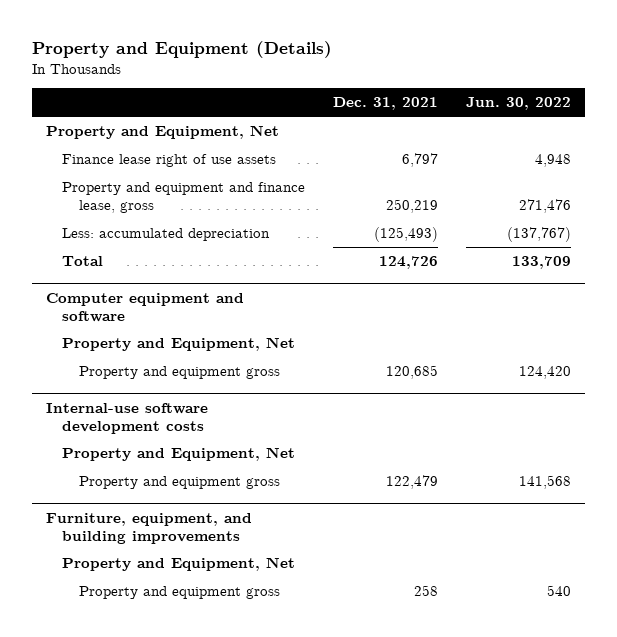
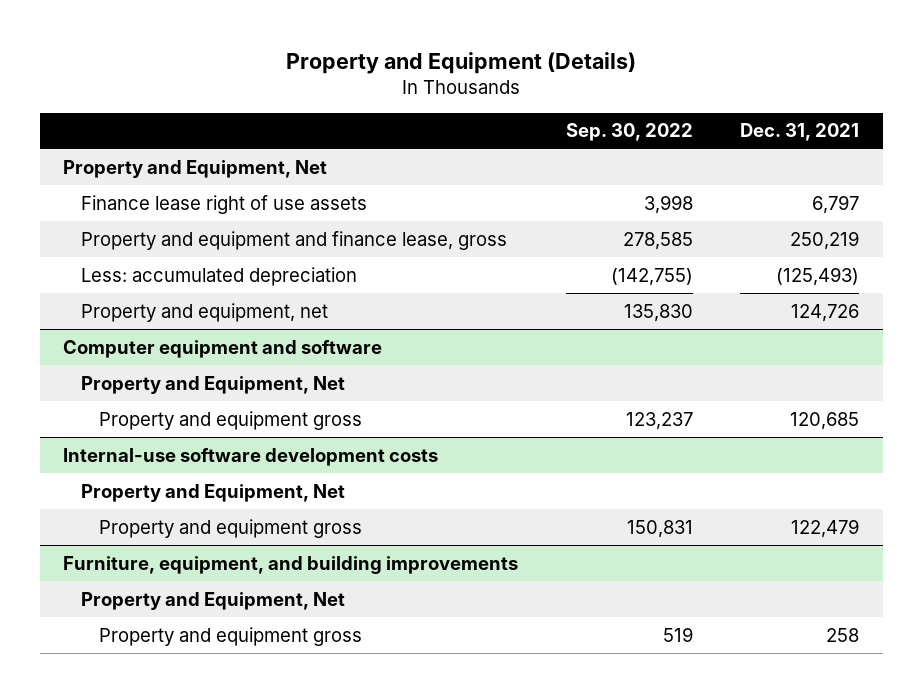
[466,97,572,111] Jun. 30, 2022 -> none
none -> [565,123,693,142] Sep. 30, 2022
[62,255,104,266] Total -> [80,302,328,322] Property and equipment, net

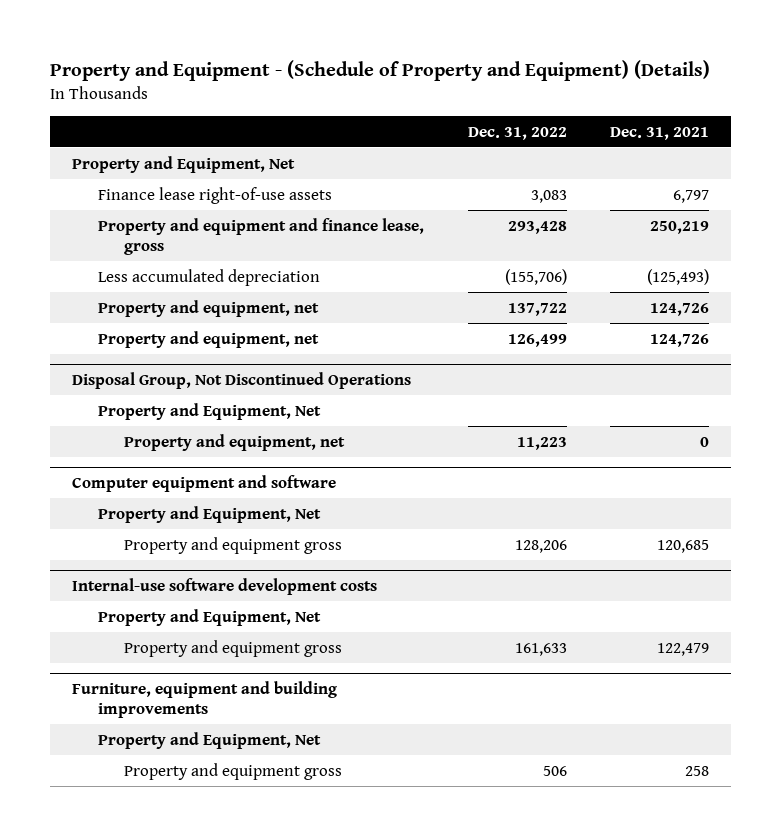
[286,51,637,74] Property and Equipment (Details) -> [50,60,711,82] Property and Equipment - (Schedule of Property and Equipment) (Details)
[565,123,693,142] Sep. 30, 2022 -> none
none -> [467,126,567,140] Dec. 31, 2022
[80,194,367,214] Finance lease right of use assets -> [97,186,332,204] Finance lease right-of-use assets
[80,266,357,286] Less: accumulated depreciation -> [97,268,320,286] Less accumulated depreciation
none -> [97,330,319,348] Property and equipment, net
none -> [71,371,411,389] Disposal Group, Not Discontinued Operations
none -> [97,402,321,420] Property and Equipment, Net
none -> [124,433,346,451] Property and equipment, net
[63,555,519,574] Furniture, equipment, and building improvements -> [71,680,337,718] Furniture, equipment and building improvements

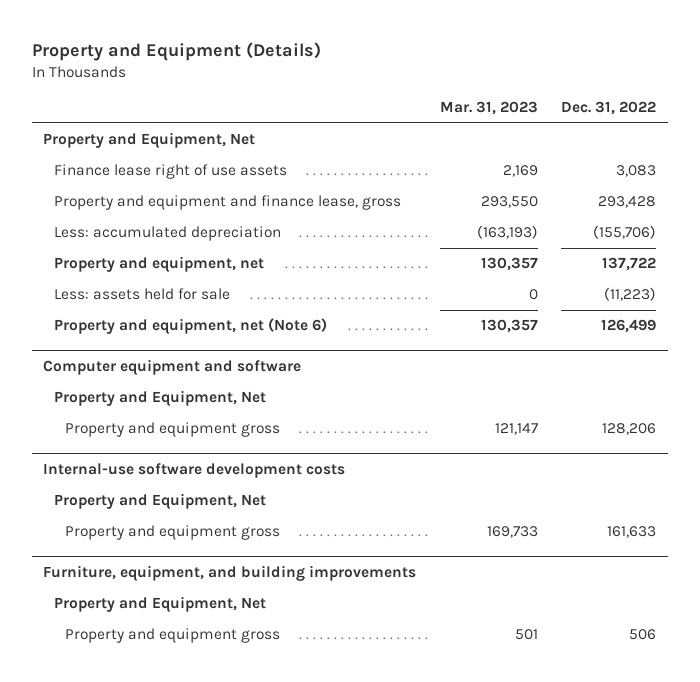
[50,60,711,82] Property and Equipment - (Schedule of Property and Equipment) (Details) -> [31,41,321,61] Property and Equipment (Details)
[610,126,710,140] Dec. 31, 2021 -> none
none -> [439,101,538,116] Mar. 31, 2023
[97,186,332,204] Finance lease right-of-use assets -> [54,164,288,180] Finance lease right of use assets
[97,268,320,286] Less accumulated depreciation -> [54,226,282,242] Less: accumulated depreciation
[71,371,411,389] Disposal Group, Not Discontinued Operations -> none
[97,402,321,420] Property and Equipment, Net -> none
[124,433,346,451] Property and equipment, net -> none
none -> [54,288,231,301] Less: assets held for sale
[97,330,319,348] Property and equipment, net -> [54,318,328,335] Property and equipment, net (Note 6)
[71,680,337,718] Furniture, equipment and building improvements -> [43,565,417,582] Furniture, equipment, and building improvements

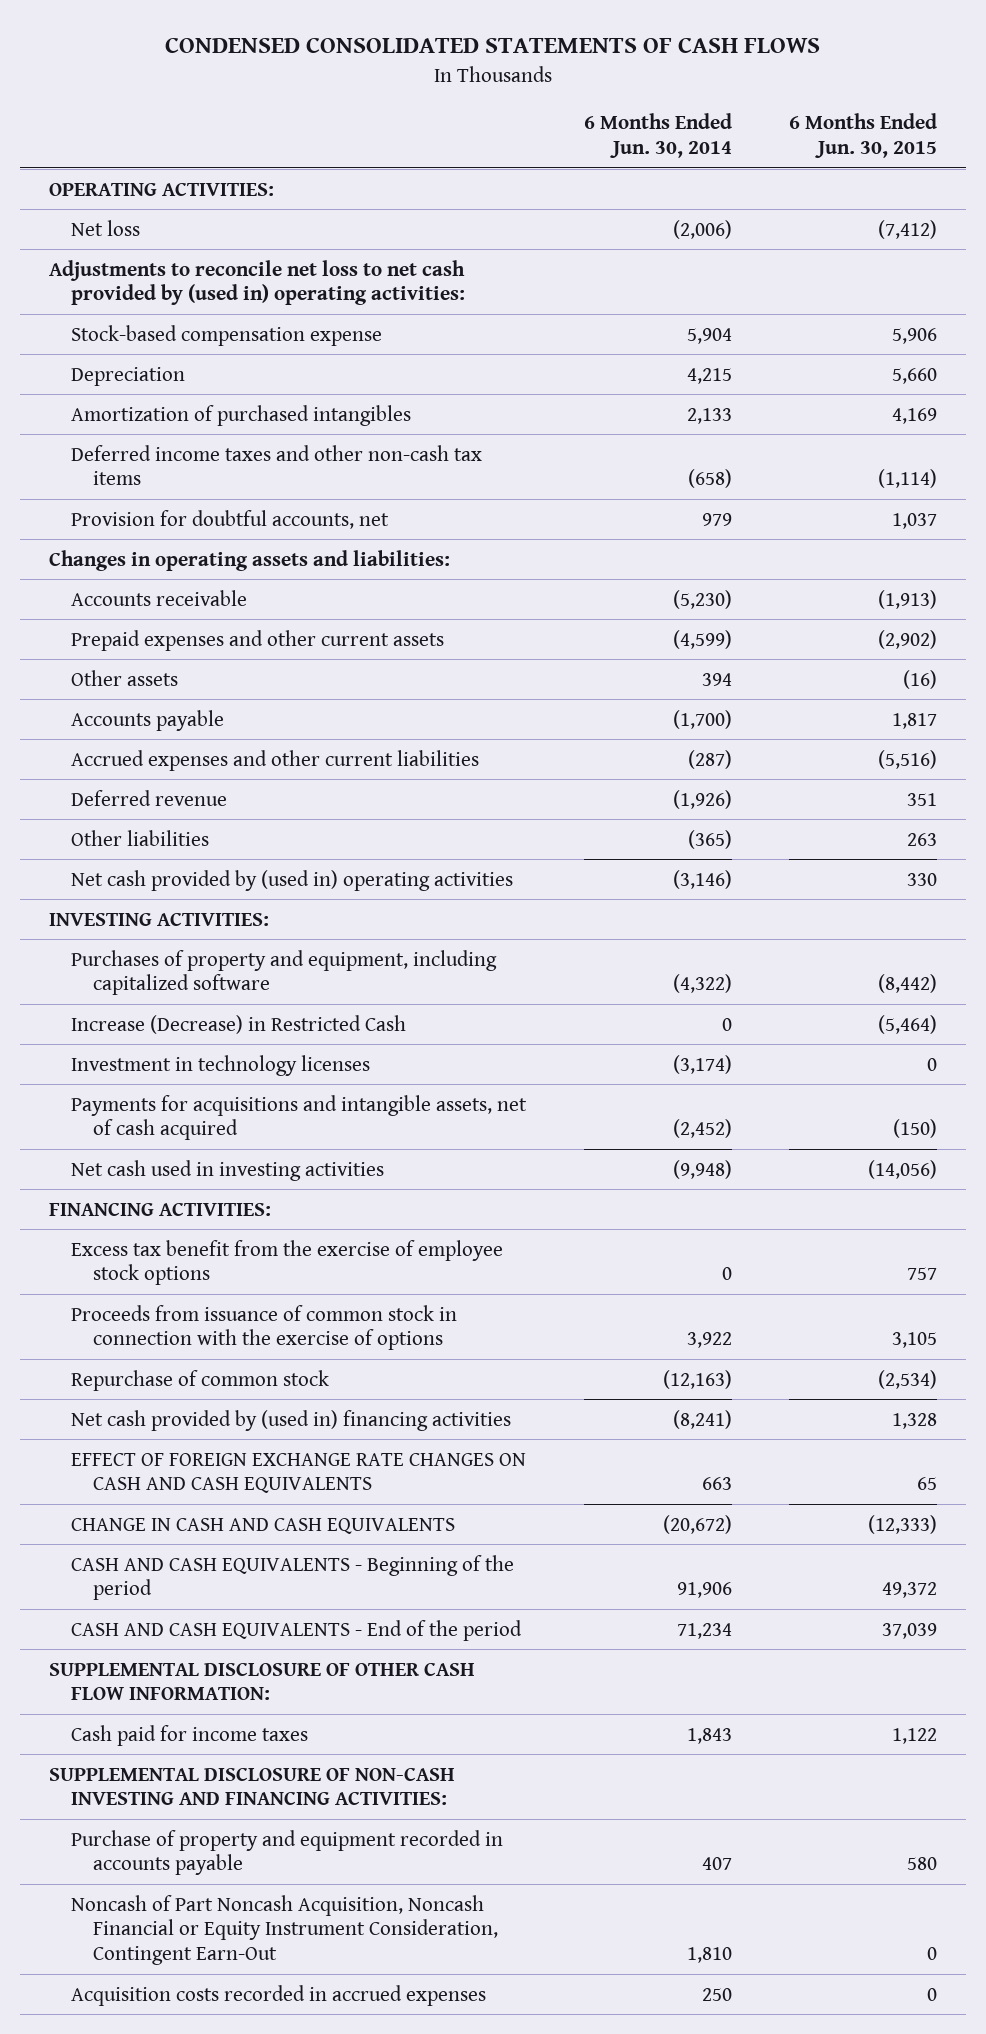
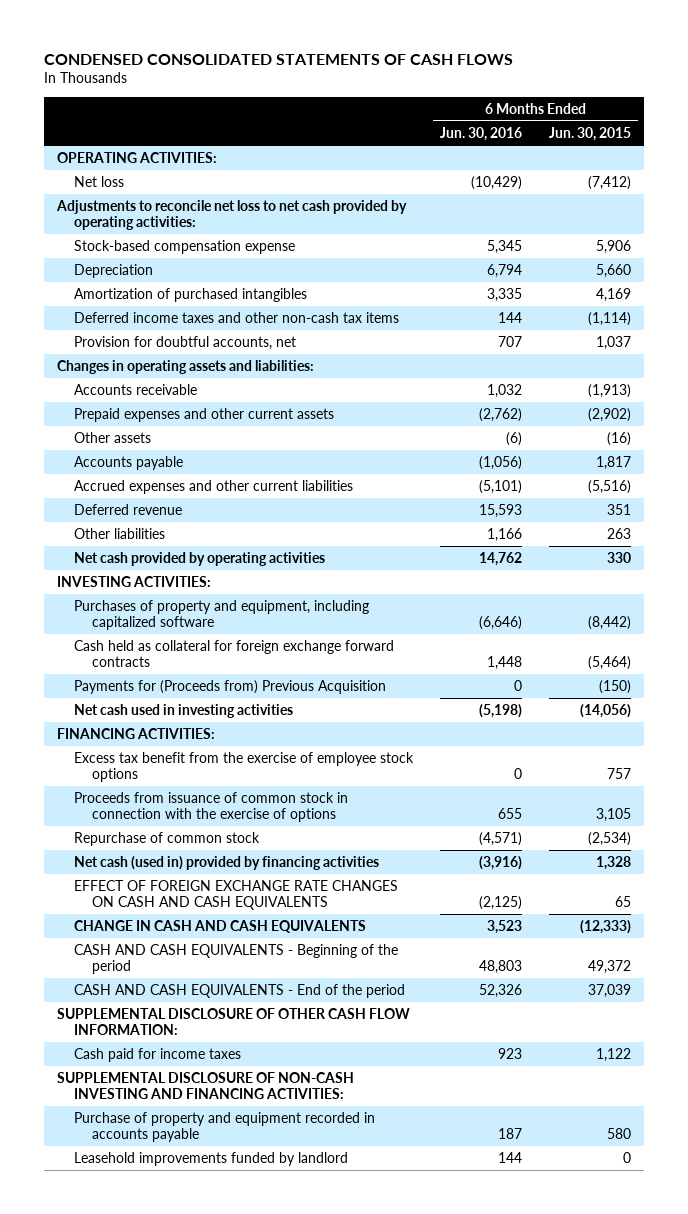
[583,113,732,159] 6 Months Ended Jun. 30, 2014 -> none
none -> [440,126,523,141] Jun. 30, 2016
[49,259,466,306] Adjustments to reconcile net loss to net cash provided by (used in) operating activities: -> [55,200,407,231] Adjustments to reconcile net loss to net cash provided by operating activities:
[71,869,514,891] Net cash provided by (used in) operating activities -> [74,552,326,567] Net cash provided by operating activities
[71,1054,371,1076] Investment in technology licenses -> none
[71,1094,528,1141] Payments for acquisitions and intangible assets, net of cash acquired -> none
[71,1014,407,1034] Increase (Decrease) in Restricted Cash -> [74,640,395,668] Cash held as collateral for foreign exchange forward contracts
none -> [74,680,387,695] Payments for (Proceeds from) Previous Acquisition
[71,1409,512,1431] Net cash provided by (used in) financing activities -> [74,856,380,871] Net cash (used in) provided by financing activities
[71,1894,498,1966] Noncash of Part Noncash Acquisition, Noncash Financial or Equity Instrument Consideration, Contingent Earn-Out -> none
[71,1984,487,2006] Acquisition costs recorded in accrued expenses -> [74,1152,349,1167] Leasehold improvements funded by landlord

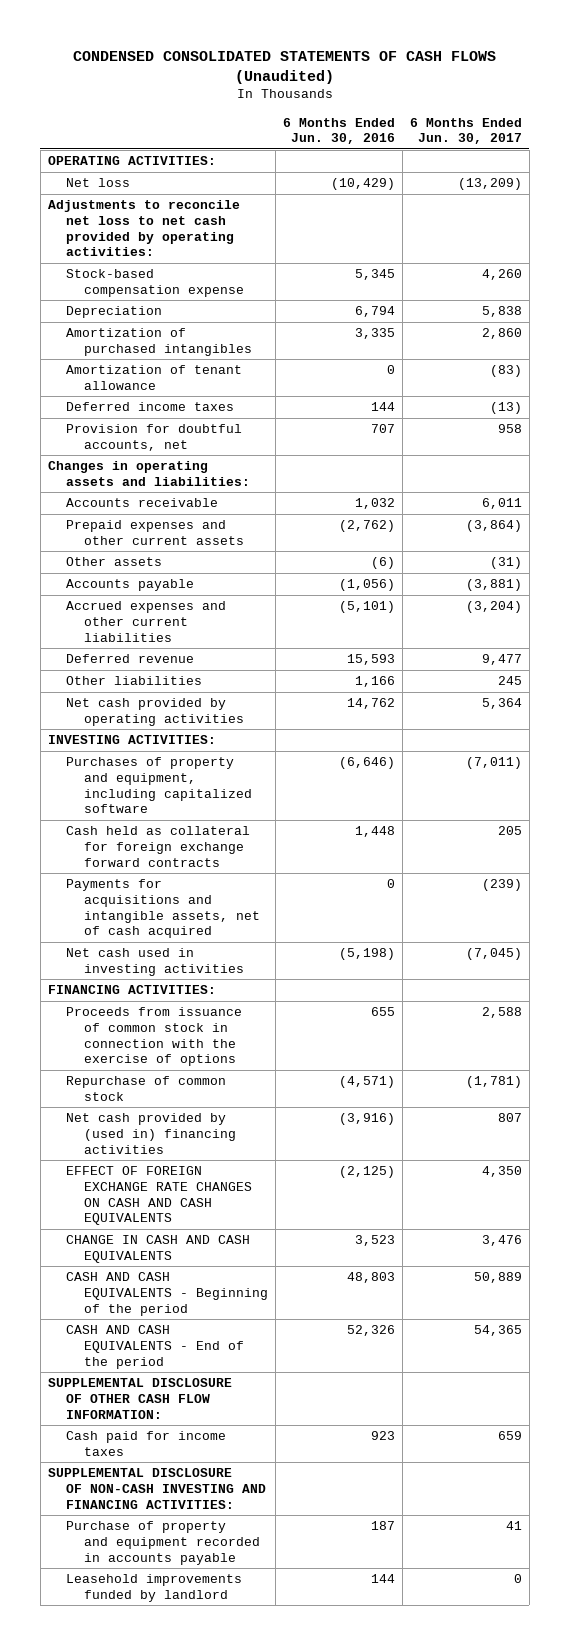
[43,53,513,65] CONDENSED CONSOLIDATED STATEMENTS OF CASH FLOWS -> [72,50,496,84] CONDENSED CONSOLIDATED STATEMENTS OF CASH FLOWS (Unaudited)
[548,126,631,141] Jun. 30, 2015 -> none
none -> [409,117,522,145] 6 Months Ended Jun. 30, 2017
none -> [66,365,243,390] Amortization of tenant allowance
[74,312,400,324] Deferred income taxes and other non-cash tax items -> [66,402,235,412] Deferred income taxes
[74,680,387,695] Payments for (Proceeds from) Previous Acquisition -> [66,879,261,939] Payments for acquisitions and intangible assets, net of cash acquired
[74,752,415,783] Excess tax benefit from the exercise of employee stock options -> none
[74,856,380,871] Net cash (used in) provided by financing activities -> [66,1113,237,1154] Net cash provided by (used in) financing activities

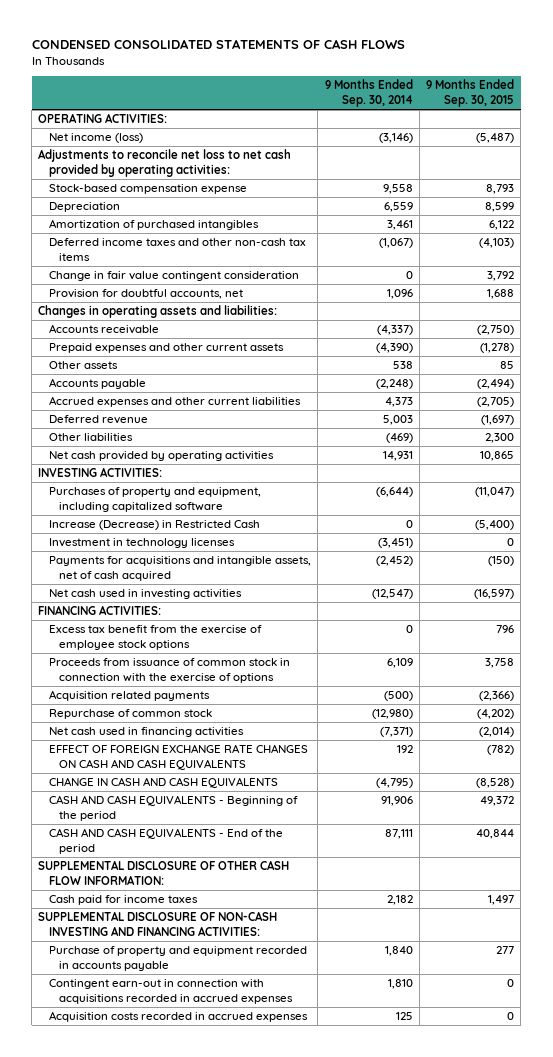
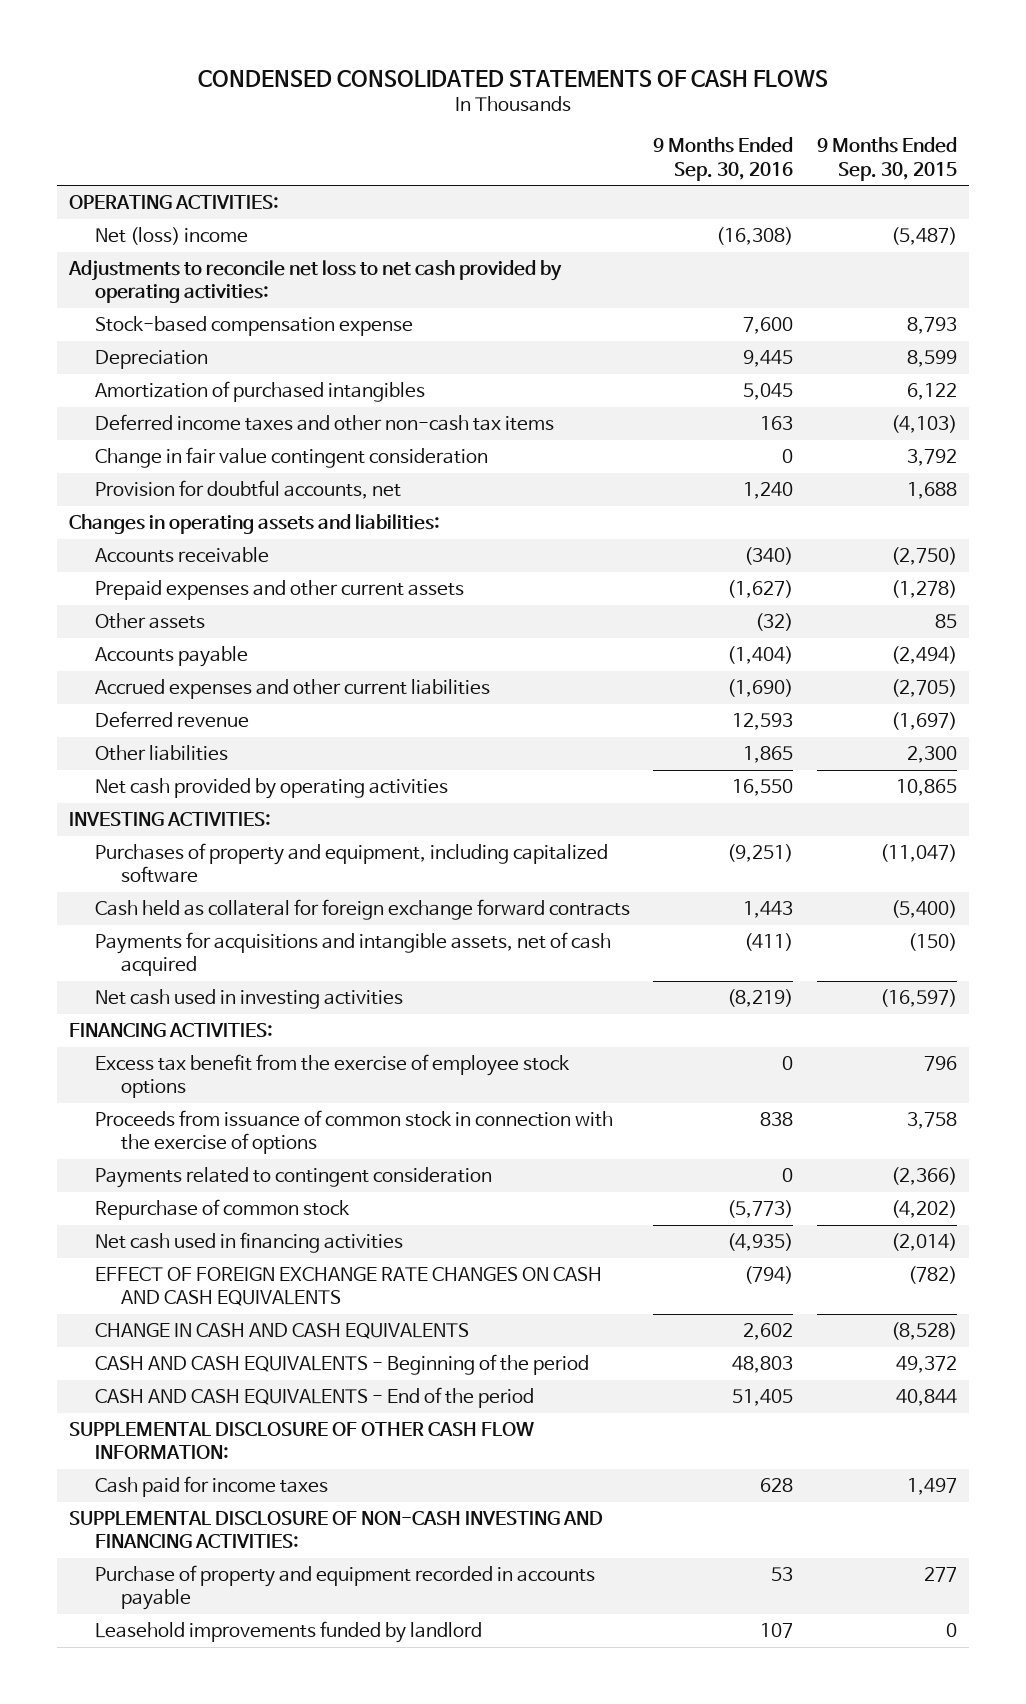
[324,79,413,108] 9 Months Ended Sep. 30, 2014 -> none
none -> [653,137,794,181] 9 Months Ended Sep. 30, 2016
[48,133,143,144] Net income (loss) -> [94,227,248,246] Net (loss) income
[48,538,235,549] Investment in technology licenses -> none
[48,520,260,531] Increase (Decrease) in Restricted Cash -> [94,899,630,921] Cash held as collateral for foreign exchange forward contracts
[48,690,210,702] Acquisition related payments -> [94,1167,492,1189] Payments related to contingent consideration
[48,979,294,1004] Contingent earn-out in connection with acquisitions recorded in accrued expenses -> none
[48,1011,308,1023] Acquisition costs recorded in accrued expenses -> [94,1621,482,1644] Leasehold improvements funded by landlord

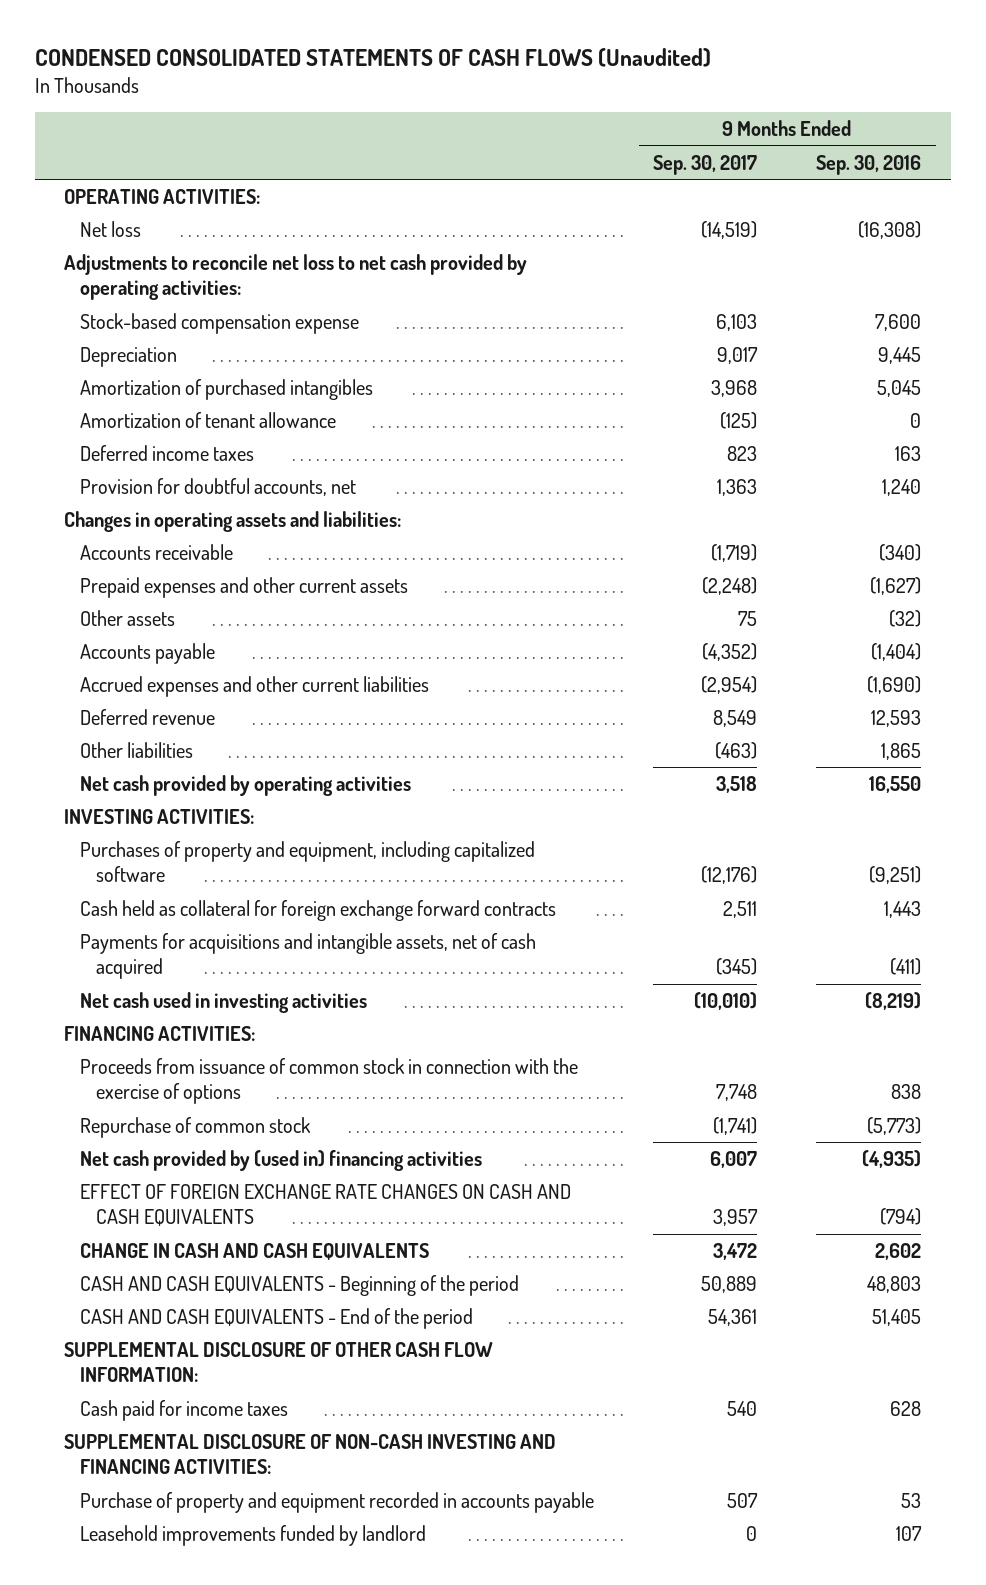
[197,69,828,87] CONDENSED CONSOLIDATED STATEMENTS OF CASH FLOWS -> [34,47,711,67] CONDENSED CONSOLIDATED STATEMENTS OF CASH FLOWS (Unaudited)
[816,137,957,181] 9 Months Ended Sep. 30, 2015 -> none
none -> [653,154,758,175] Sep. 30, 2017
[94,227,248,246] Net (loss) income -> [80,220,142,237] Net loss
[94,447,488,469] Change in fair value contingent consideration -> none
none -> [80,411,337,428] Amortization of tenant allowance
[94,414,554,432] Deferred income taxes and other non-cash tax items -> [80,444,255,461] Deferred income taxes
[94,1054,570,1099] Excess tax benefit from the exercise of employee stock options -> none
[94,1167,492,1189] Payments related to contingent consideration -> none
[94,1232,403,1254] Net cash used in financing activities -> [80,1149,483,1171] Net cash provided by (used in) financing activities

